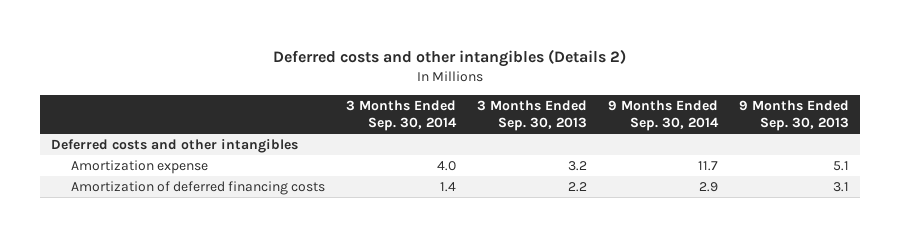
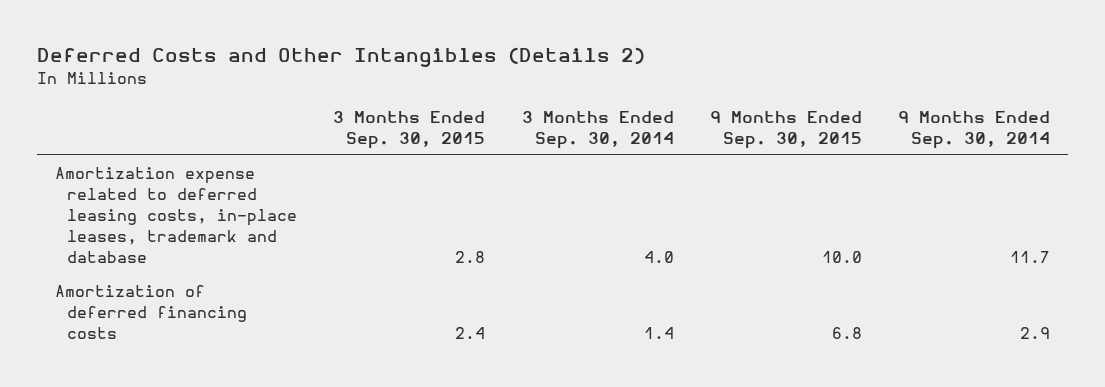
[273,49,627,68] Deferred costs and other intangibles (Details 2) -> [36,46,645,67] Deferred Costs and Other Intangibles (Details 2)
[477,100,588,132] 3 Months Ended Sep. 30, 2013 -> none
[739,100,850,132] 9 Months Ended Sep. 30, 2013 -> none
none -> [333,111,486,150] 3 Months Ended Sep. 30, 2015
none -> [709,111,862,150] 9 Months Ended Sep. 30, 2015
[50,138,298,153] Deferred costs and other intangibles -> none
[70,159,208,174] Amortization expense -> [54,166,298,264] Amortization expense related to deferred leasing costs, in-place leases, trademark and database

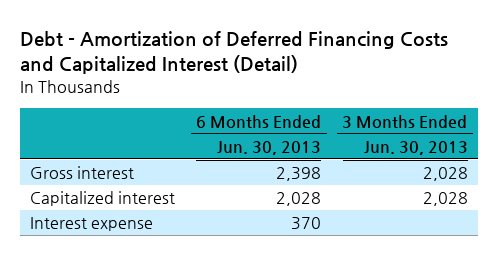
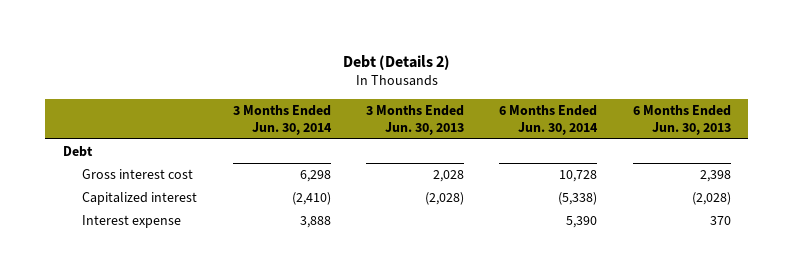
[19,30,448,75] Debt - Amortization of Deferred Financing Costs and Capitalized Interest (Detail) -> [342,54,450,70] Debt (Details 2)
none -> [232,104,332,135] 3 Months Ended Jun. 30, 2014
none -> [499,104,599,135] 6 Months Ended Jun. 30, 2014
none -> [62,145,93,157] Debt
[30,166,135,180] Gross interest -> [82,168,194,179] Gross interest cost
[276,192,322,207] 2,028 -> [691,191,731,205] (2,028)
[422,192,468,207] 2,028 -> [425,191,465,205] (2,028)

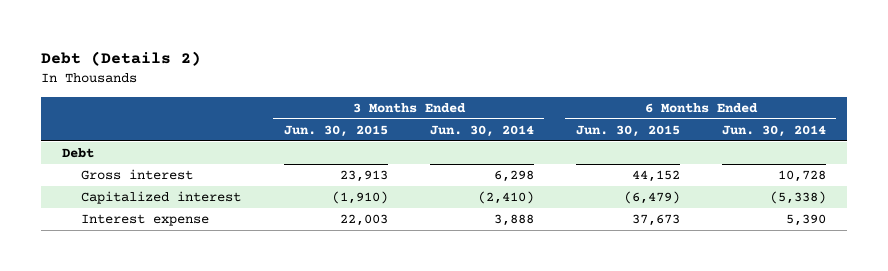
[366,104,465,135] 3 Months Ended Jun. 30, 2013 -> none
[632,104,731,135] 6 Months Ended Jun. 30, 2013 -> none
none -> [283,124,388,137] Jun. 30, 2015
none -> [575,124,680,137] Jun. 30, 2015
[82,168,194,179] Gross interest cost -> [81,169,194,181] Gross interest

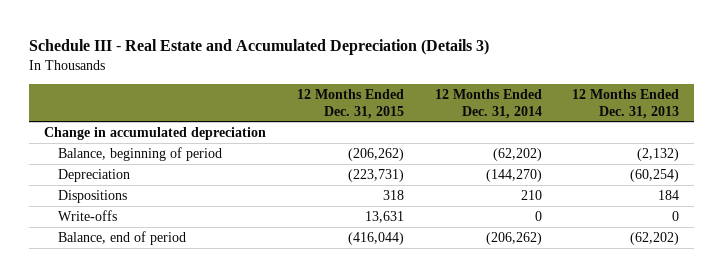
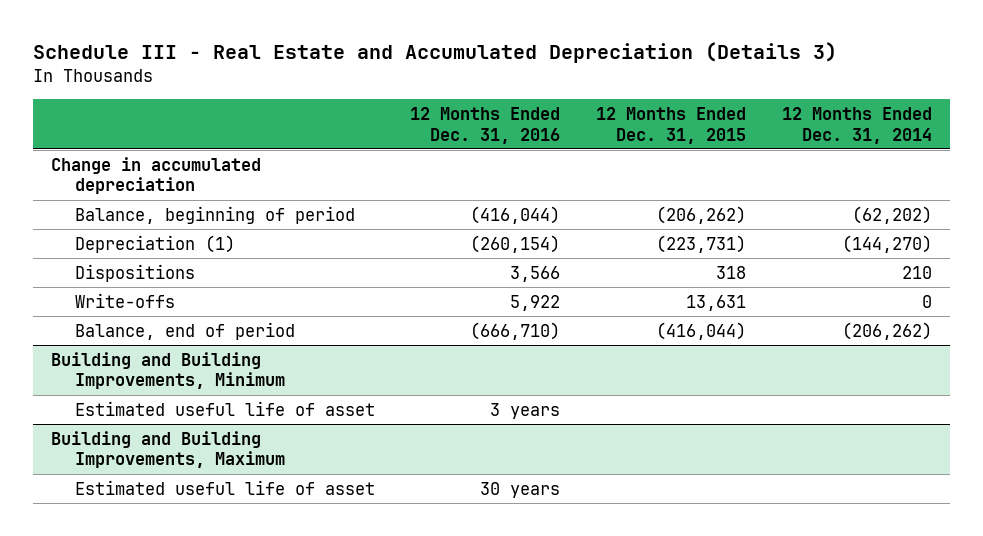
[572,88,680,119] 12 Months Ended Dec. 31, 2013 -> none
none -> [410,106,561,144] 12 Months Ended Dec. 31, 2016
[58,168,131,182] Depreciation -> [74,234,235,253] Depreciation (1)
none -> [50,351,285,390] Building and Building Improvements, Minimum
none -> [74,400,375,416] Estimated useful life of asset
none -> [50,430,285,469] Building and Building Improvements, Maximum
none -> [74,479,375,495] Estimated useful life of asset

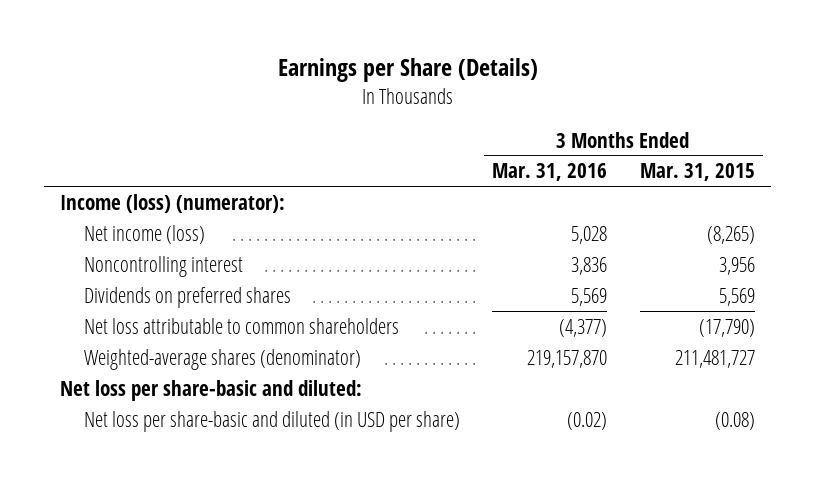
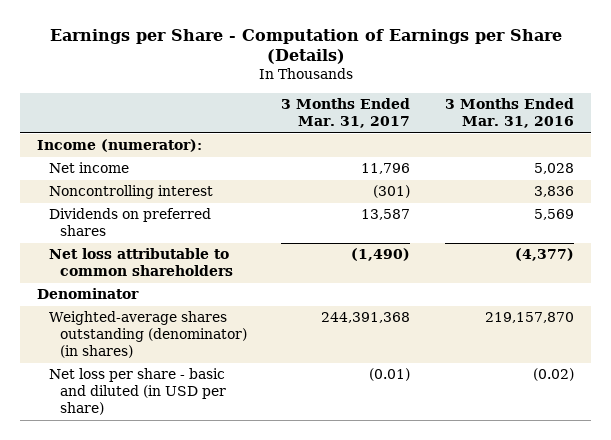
[277,58,538,83] Earnings per Share (Details) -> [49,28,562,65] Earnings per Share - Computation of Earnings per Share (Details)
[639,163,755,182] Mar. 31, 2015 -> none
none -> [281,98,411,129] 3 Months Ended Mar. 31, 2017
[60,193,286,213] Income (loss) (numerator): -> [37,139,203,153] Income (numerator):
[83,224,205,244] Net income (loss) -> [48,162,129,174] Net income
[60,379,363,401] Net loss per share-basic and diluted: -> none
none -> [37,288,140,300] Denominator
[83,348,361,370] Weighted-average shares (denominator) -> [48,311,247,359] Weighted-average shares outstanding (denominator) (in shares)
[83,410,460,432] Net loss per share-basic and diluted (in USD per share) -> [48,368,226,416] Net loss per share - basic and diluted (in USD per share)

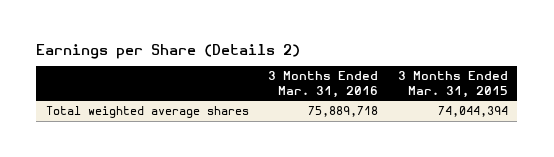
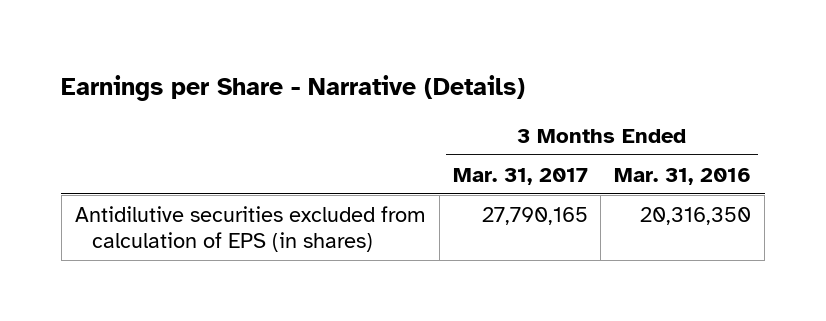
[36,43,301,59] Earnings per Share (Details 2) -> [61,74,526,101] Earnings per Share - Narrative (Details)
[397,71,508,98] 3 Months Ended Mar. 31, 2015 -> none
none -> [452,167,588,185] Mar. 31, 2017
[46,106,250,119] Total weighted average shares -> none
none -> [74,205,426,253] Antidilutive securities excluded from calculation of EPS (in shares)

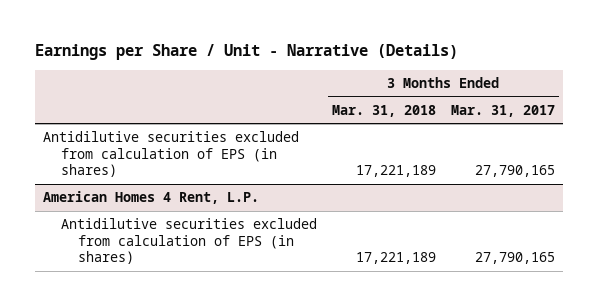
[61,74,526,101] Earnings per Share - Narrative (Details) -> [35,44,459,61] Earnings per Share / Unit - Narrative (Details)
[614,167,752,185] Mar. 31, 2016 -> none
none -> [331,105,436,118] Mar. 31, 2018
none -> [42,191,259,205] American Homes 4 Rent, L.P.
none -> [60,218,317,265] Antidilutive securities excluded from calculation of EPS (in shares)

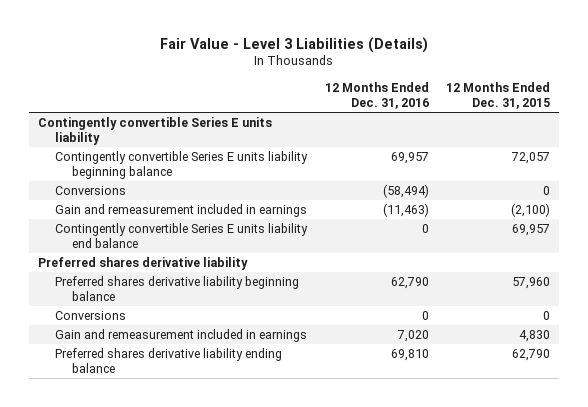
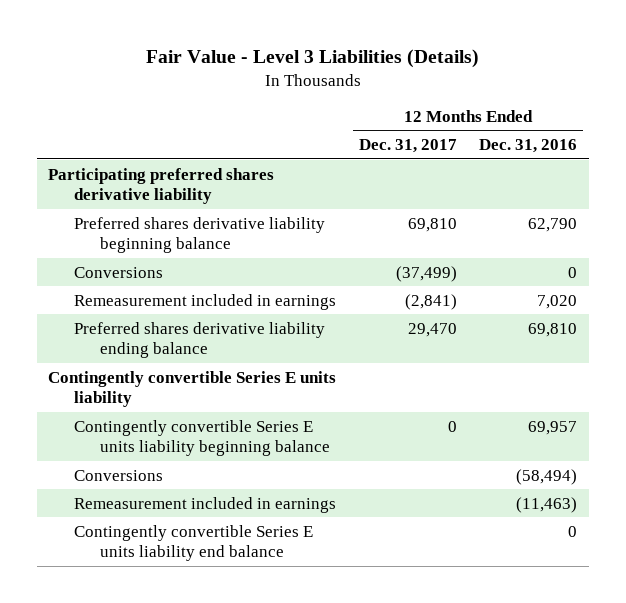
[446,81,551,109] 12 Months Ended Dec. 31, 2015 -> none
none -> [358,139,457,154] Dec. 31, 2017
none -> [48,167,275,205] Participating preferred shares derivative liability
[54,275,299,302] Preferred shares derivative liability beginning balance -> [74,216,326,254] Preferred shares derivative liability beginning balance
[54,310,126,320] Conversions -> [74,266,164,278] Conversions
none -> [74,293,337,310] Remeasurement included in earnings
[54,347,282,374] Preferred shares derivative liability ending balance -> [74,321,326,359] Preferred shares derivative liability ending balance
[54,203,307,217] Gain and remeasurement included in earnings -> [74,496,337,513] Remeasurement included in earnings
[38,256,249,270] Preferred shares derivative liability -> none
[54,328,307,342] Gain and remeasurement included in earnings -> none

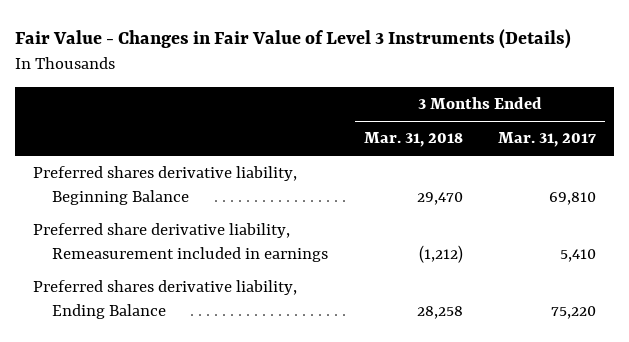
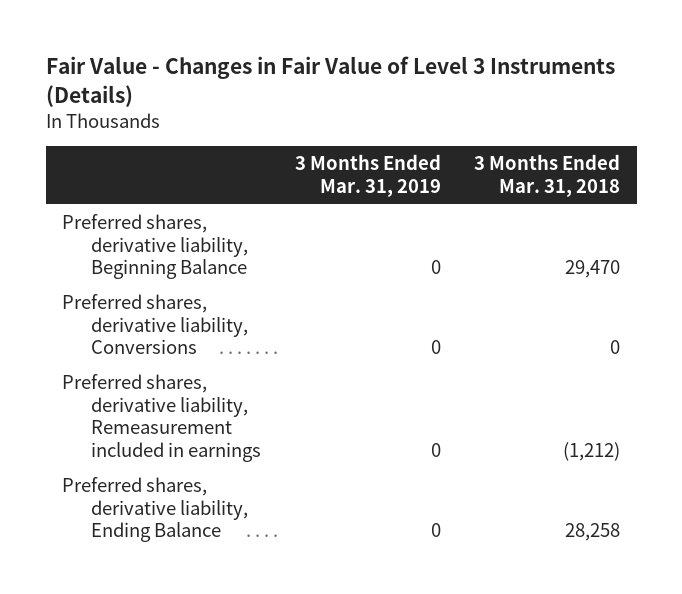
[498,132,597,148] Mar. 31, 2017 -> none
none -> [294,154,441,197] 3 Months Ended Mar. 31, 2019
[32,166,297,205] Preferred shares derivative liability, Beginning Balance -> [62,214,249,280] Preferred shares, derivative liability, Beginning Balance
none -> [62,294,249,355] Preferred shares, derivative liability, Conversions
[32,223,329,262] Preferred share derivative liability, Remeasurement included in earnings -> [62,374,262,462] Preferred shares, derivative liability, Remeasurement included in earnings
[32,280,297,319] Preferred shares derivative liability, Ending Balance -> [62,477,249,543] Preferred shares, derivative liability, Ending Balance

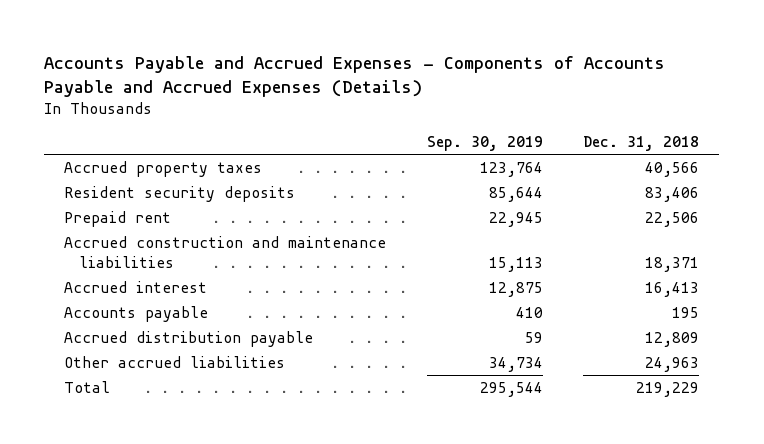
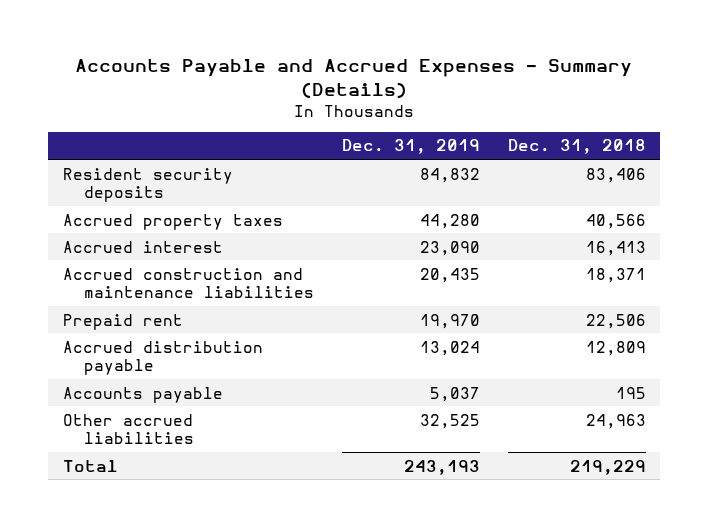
[44,55,666,97] Accounts Payable and Accrued Expenses - Components of Accounts Payable and Accrued Expenses (Details) -> [75,59,633,98] Accounts Payable and Accrued Expenses - Summary (Details)
[426,136,543,152] Sep. 30, 2019 -> none
none -> [342,139,481,155] Dec. 31, 2019
[64,160,263,177] Accrued property taxes -> [62,213,283,230] Accrued property taxes
[64,235,387,268] Accrued construction and maintenance liabilities -> [62,267,314,299] Accrued construction and maintenance liabilities
[64,210,172,227] Prepaid rent -> [62,313,183,330] Prepaid rent
[64,305,209,322] Accounts payable -> [62,386,223,403] Accounts payable

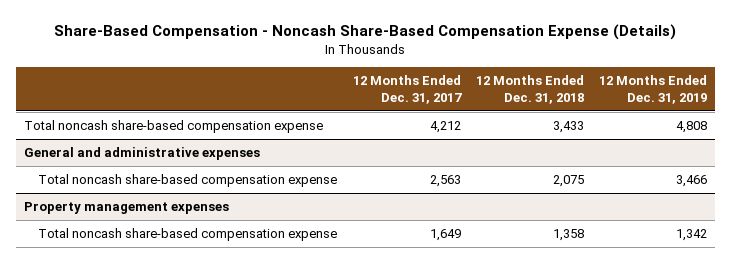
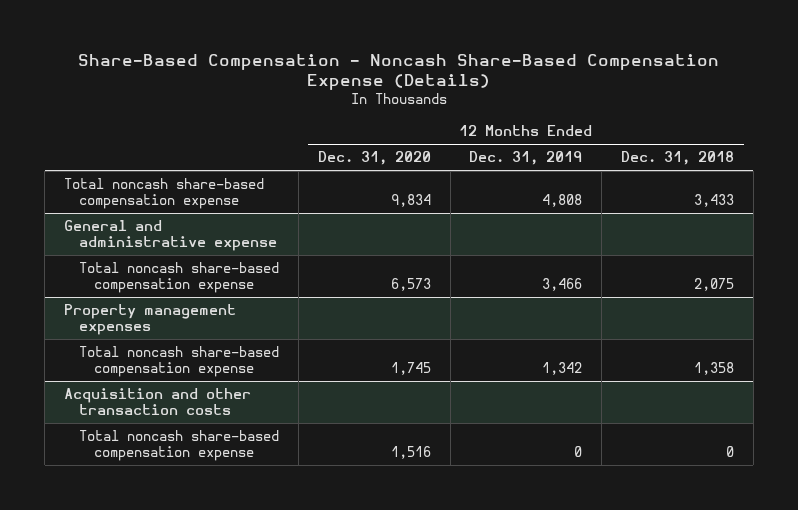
[352,75,462,104] 12 Months Ended Dec. 31, 2017 -> none
none -> [317,151,431,166] Dec. 31, 2020
[23,147,260,161] General and administrative expenses -> [64,220,278,252] General and administrative expense
none -> [64,388,252,416] Acquisition and other transaction costs
none -> [79,430,280,462] Total noncash share-based compensation expense

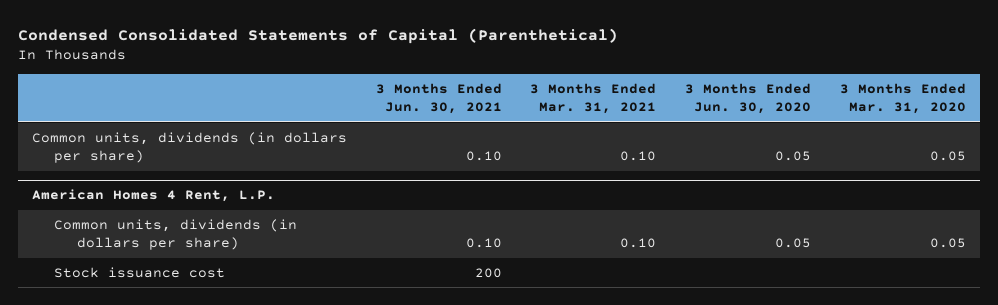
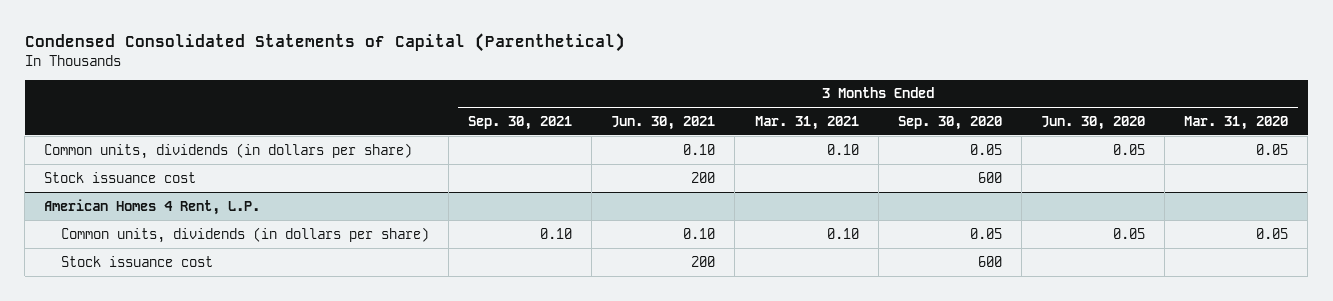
none -> [467,115,572,130] Sep. 30, 2021
none -> [897,115,1002,130] Sep. 30, 2020
none -> [44,171,197,183] Stock issuance cost

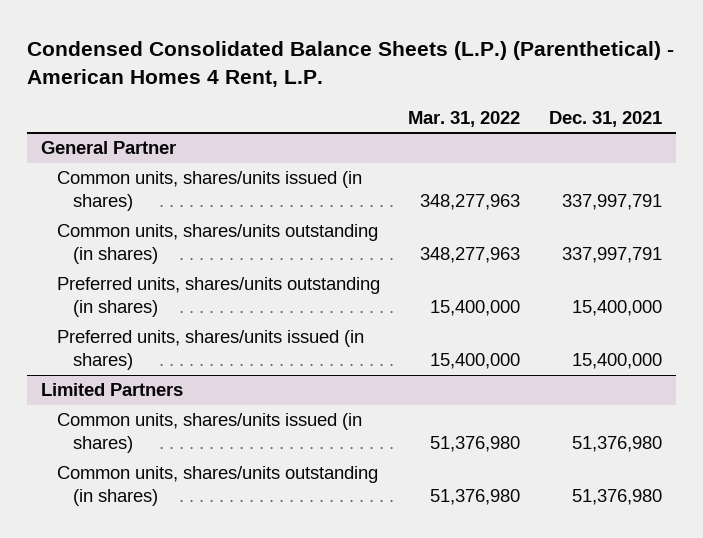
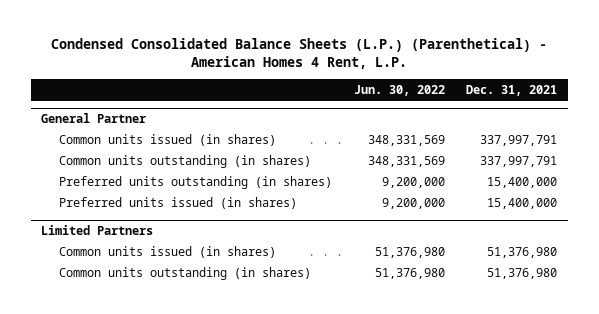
[408,110,521,127] Mar. 31, 2022 -> none
none -> [353,84,445,96] Jun. 30, 2022
[56,171,362,212] Common units, shares/units issued (in shares) -> [59,133,277,146] Common units issued (in shares)
[56,224,378,265] Common units, shares/units outstanding (in shares) -> [59,154,312,168] Common units outstanding (in shares)
[56,277,380,318] Preferred units, shares/units outstanding (in shares) -> [59,175,333,189] Preferred units outstanding (in shares)
[56,330,364,371] Preferred units, shares/units issued (in shares) -> [59,196,298,209] Preferred units issued (in shares)
[56,413,362,454] Common units, shares/units issued (in shares) -> [59,245,277,258] Common units issued (in shares)
[56,466,378,507] Common units, shares/units outstanding (in shares) -> [59,266,312,280] Common units outstanding (in shares)

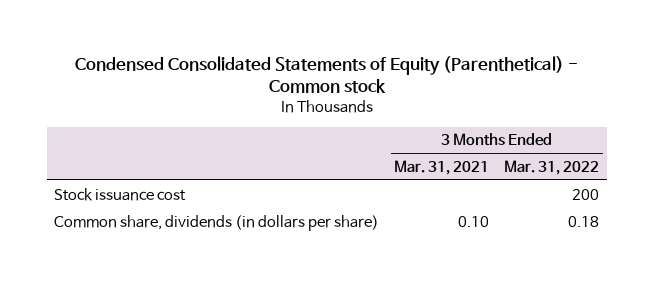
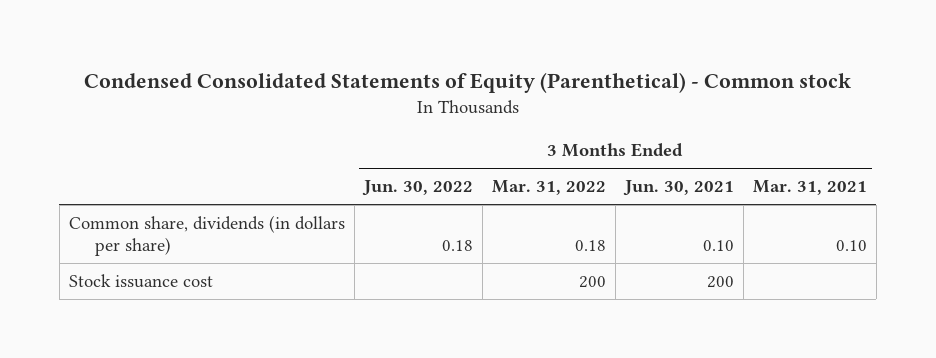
none -> [361,180,473,197] Jun. 30, 2022
none -> [622,180,734,197] Jun. 30, 2021
[54,187,187,201] Stock issuance cost -> [68,274,213,289] Stock issuance cost

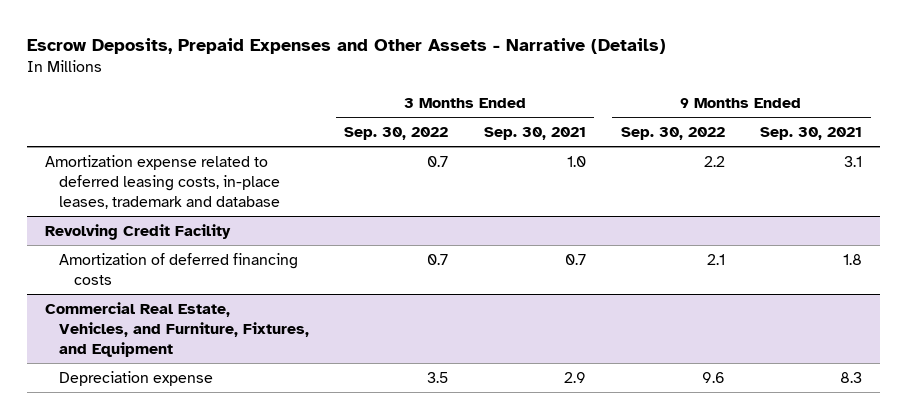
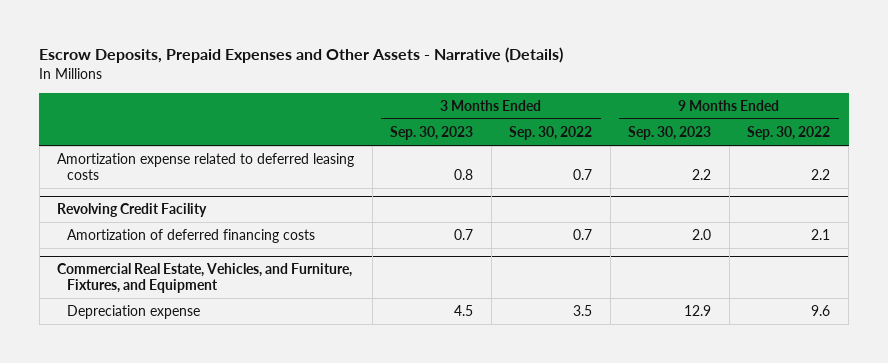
[483,126,586,140] Sep. 30, 2021 -> none
[759,126,862,140] Sep. 30, 2021 -> none
none -> [390,125,474,140] Sep. 30, 2023
none -> [628,125,712,140] Sep. 30, 2023
[44,154,281,209] Amortization expense related to deferred leasing costs, in-place leases, trademark and database -> [57,153,355,181] Amortization expense related to deferred leasing costs

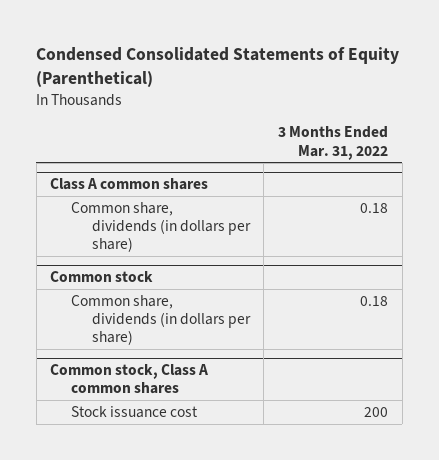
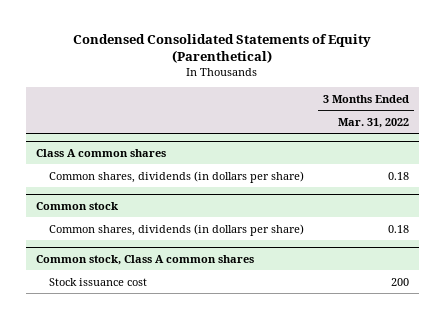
[71,201,251,253] Common share, dividends (in dollars per share) -> [48,170,304,183] Common shares, dividends (in dollars per share)
[71,294,251,346] Common share, dividends (in dollars per share) -> [48,223,304,236] Common shares, dividends (in dollars per share)

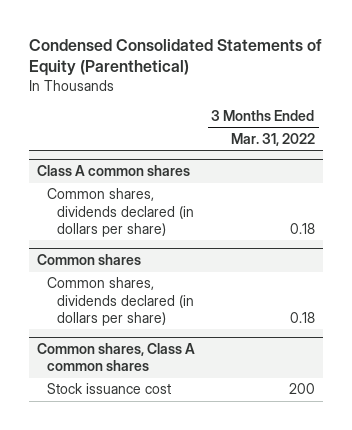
[48,170,304,183] Common shares, dividends (in dollars per share) -> [47,188,194,237] Common shares, dividends declared (in dollars per share)
[35,201,118,210] Common stock -> [37,254,142,266] Common shares
[48,223,304,236] Common shares, dividends (in dollars per share) -> [47,277,194,326] Common shares, dividends declared (in dollars per share)
[35,254,254,265] Common stock, Class A common shares -> [37,343,196,372] Common shares, Class A common shares

